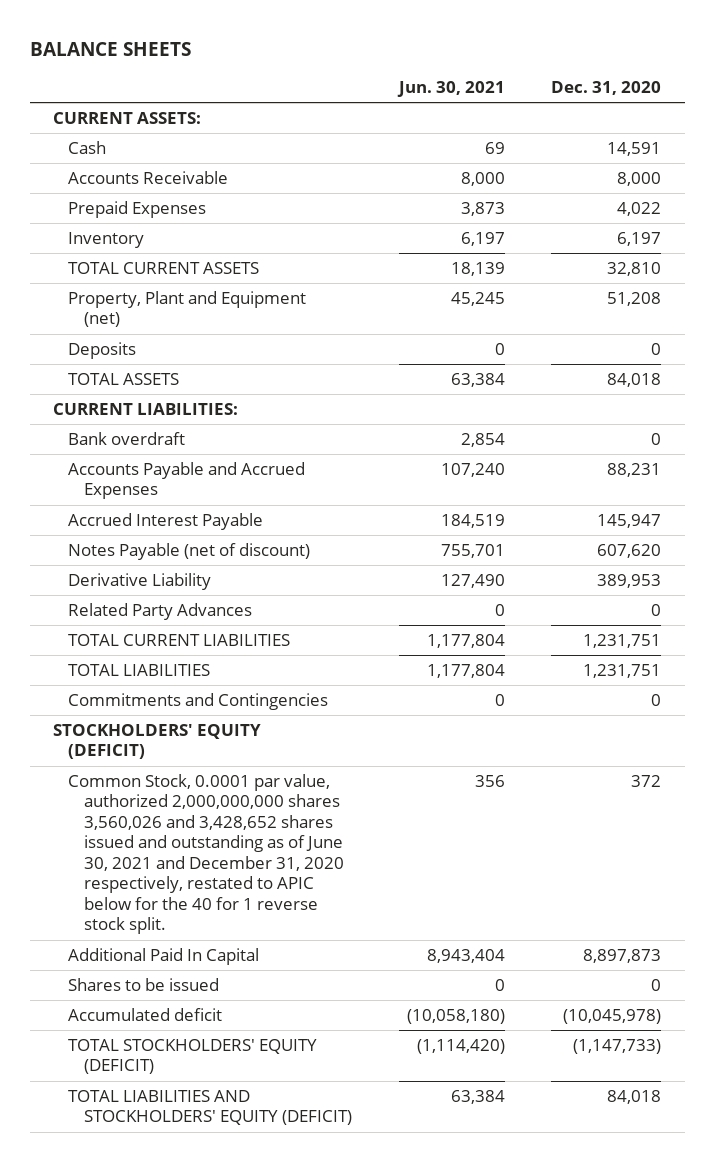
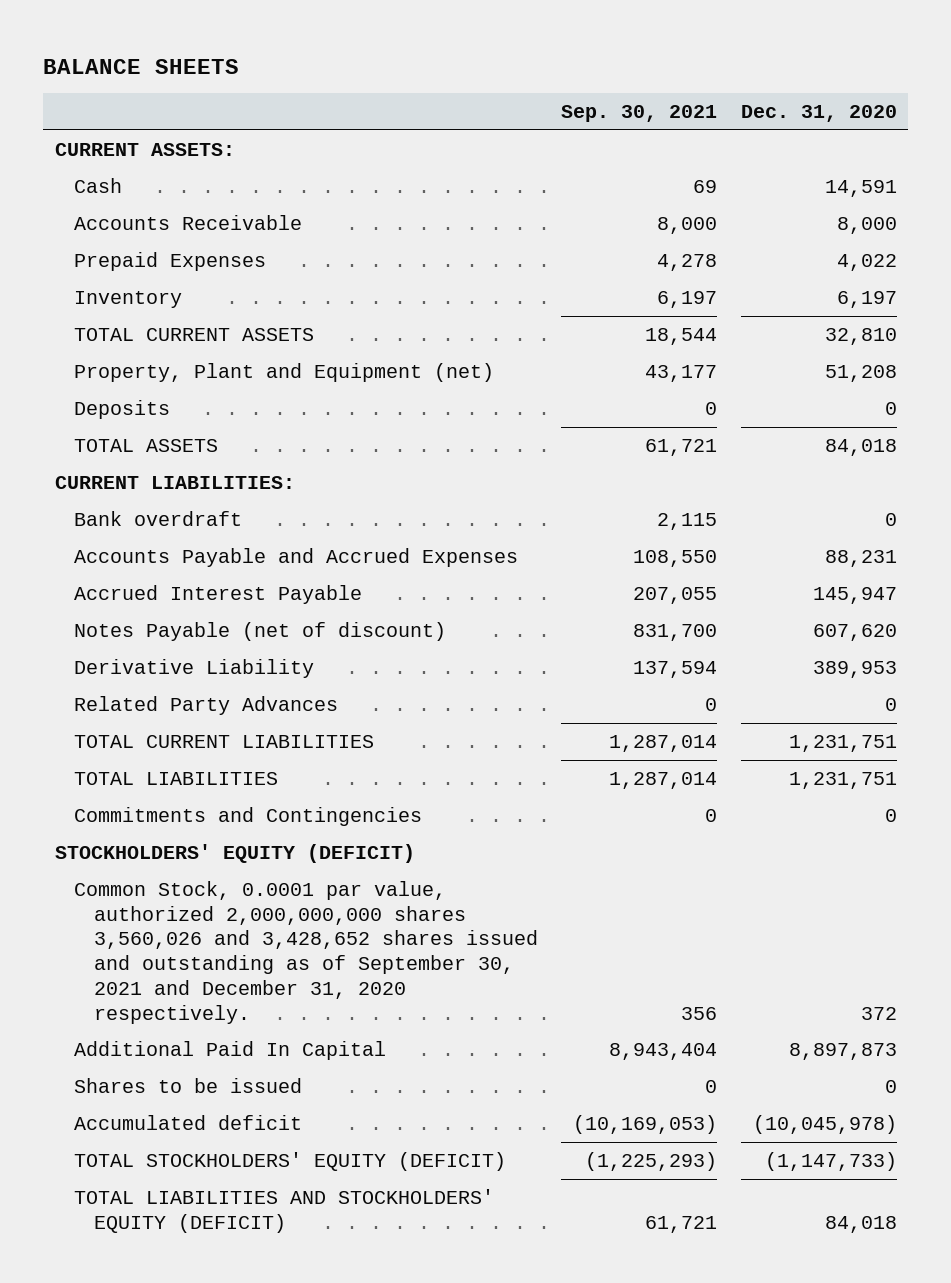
[396,81,505,98] Jun. 30, 2021 -> none
none -> [561,105,718,123] Sep. 30, 2021
[68,773,344,935] Common Stock, 0.0001 par value, authorized 2,000,000,000 shares 3,560,026 and 3,428,652 shares issued and outstanding as of June 30, 2021 and December 31, 2020 respectively, restated to APIC below for the 40 for 1 reverse stock split. -> [74,880,538,1024] Common Stock, 0.0001 par value, authorized 2,000,000,000 shares 3,560,026 and 3,428,652 shares issued and outstanding as of September 30, 2021 and December 31, 2020 respectively.

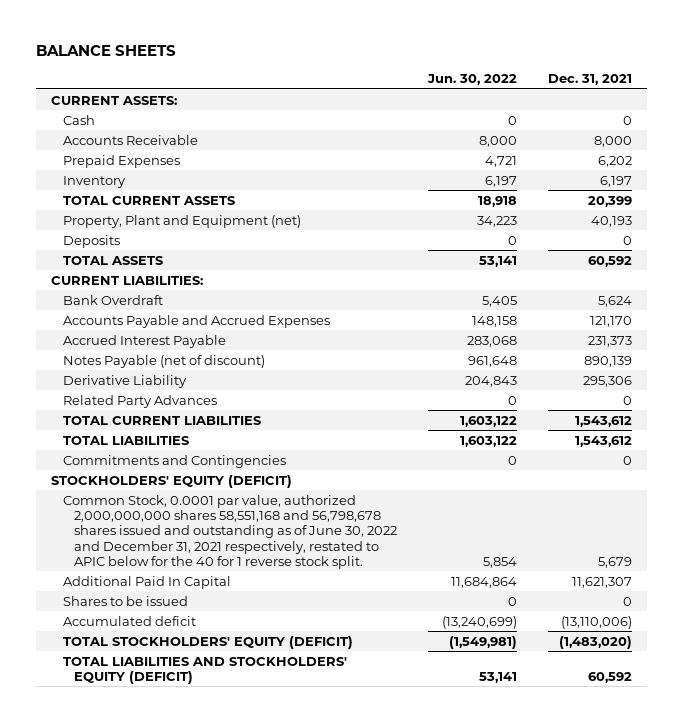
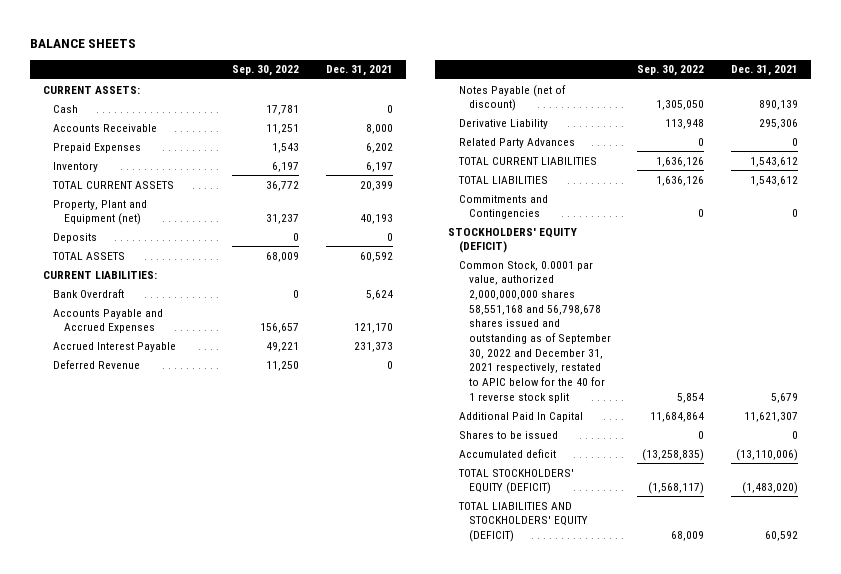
[427,74,518,86] Jun. 30, 2022 -> none
none -> [232,65,300,77] Sep. 30, 2022
none -> [53,359,141,369] Deferred Revenue
[62,494,398,570] Common Stock, 0.0001 par value, authorized 2,000,000,000 shares 58,551,168 and 56,798,678 shares issued and outstanding as of June 30, 2022 and December 31, 2021 respectively, restated to APIC below for the 40 for 1 reverse stock split. -> [458,260,611,403] Common Stock, 0.0001 par value, authorized 2,000,000,000 shares 58,551,168 and 56,798,678 shares issued and outstanding as of September 30, 2022 and December 31, 2021 respectively, restated to APIC below for the 40 for 1 reverse stock split

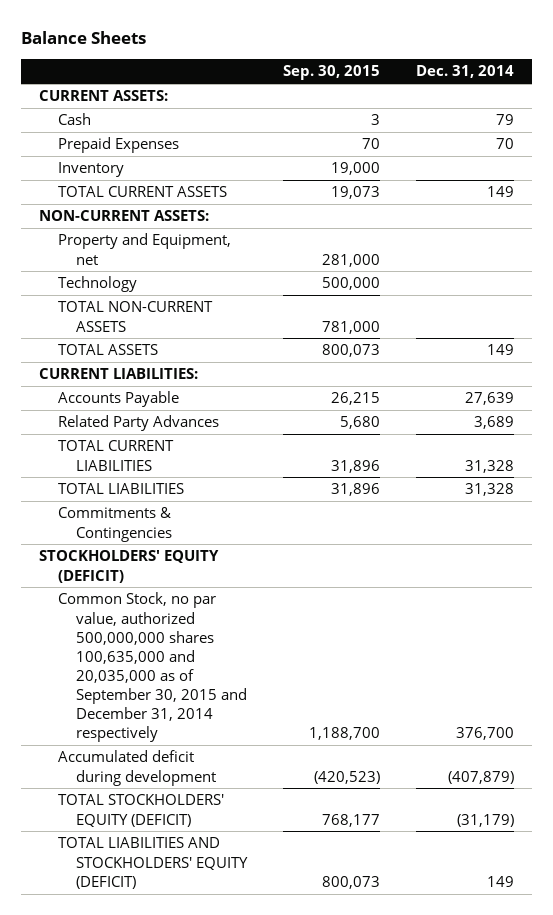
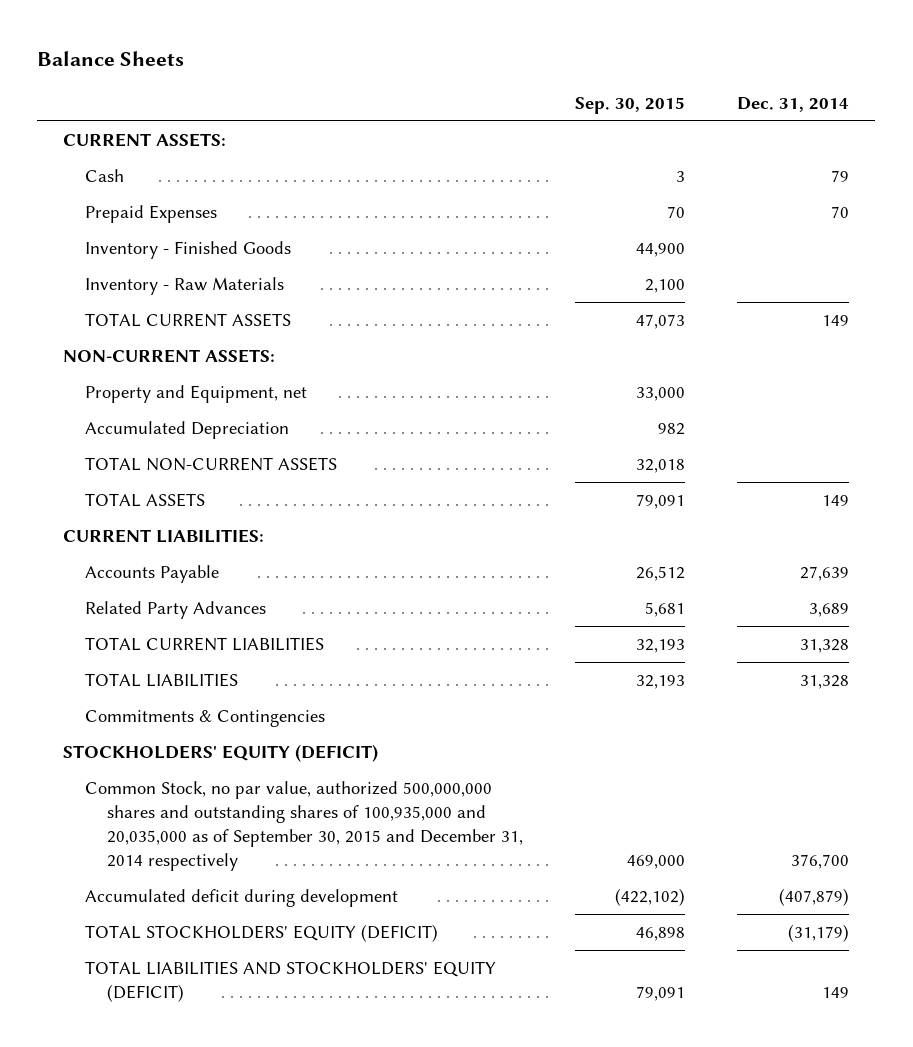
[57,162,124,178] Inventory -> none
none -> [85,240,292,259] Inventory - Finished Goods
none -> [85,276,285,295] Inventory - Raw Materials
[331,186,381,200] 19,073 -> [636,313,686,329] 47,073
[57,276,137,293] Technology -> none
[322,253,381,267] 281,000 -> [636,386,686,401] 33,000
none -> [85,420,290,439] Accumulated Depreciation
[322,320,381,334] 781,000 -> [636,458,686,473] 32,018
[322,344,381,358] 800,073 -> [636,493,686,509] 79,091
[331,392,381,406] 26,215 -> [636,565,686,581] 26,512
[340,416,381,430] 5,680 -> [645,601,686,617] 5,681
[331,459,381,473] 31,896 -> [636,638,686,653] 32,193
[331,483,381,497] 31,896 -> [636,674,686,689] 32,193
[57,592,248,743] Common Stock, no par value, authorized 500,000,000 shares 100,635,000 and 20,035,000 as of September 30, 2015 and December 31, 2014 respectively -> [85,780,524,872] Common Stock, no par value, authorized 500,000,000 shares and outstanding shares of 100,935,000 and 20,035,000 as of September 30, 2015 and December 31, 2014 respectively
[309,727,381,741] 1,188,700 -> [627,855,686,870] 469,000
[314,770,381,784] (420,523) -> [615,887,686,906] (422,102)
[322,813,381,827] 768,177 -> [636,926,686,941] 46,898
[322,875,381,889] 800,073 -> [636,986,686,1002] 79,091

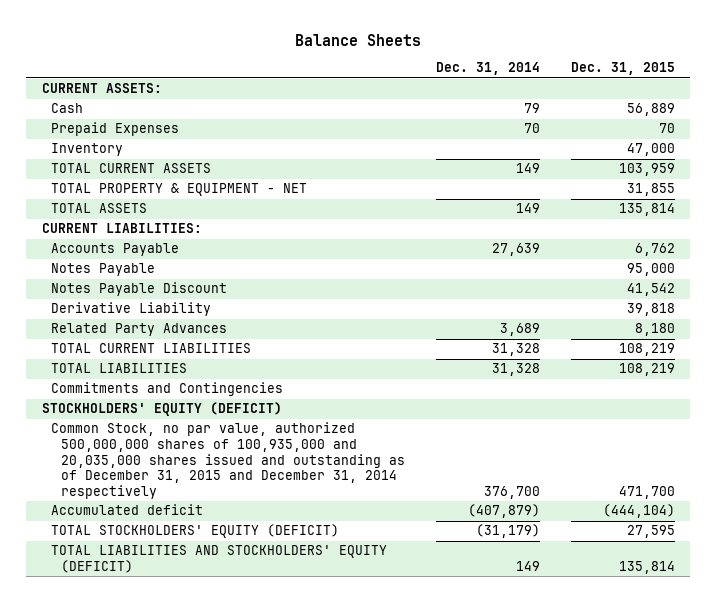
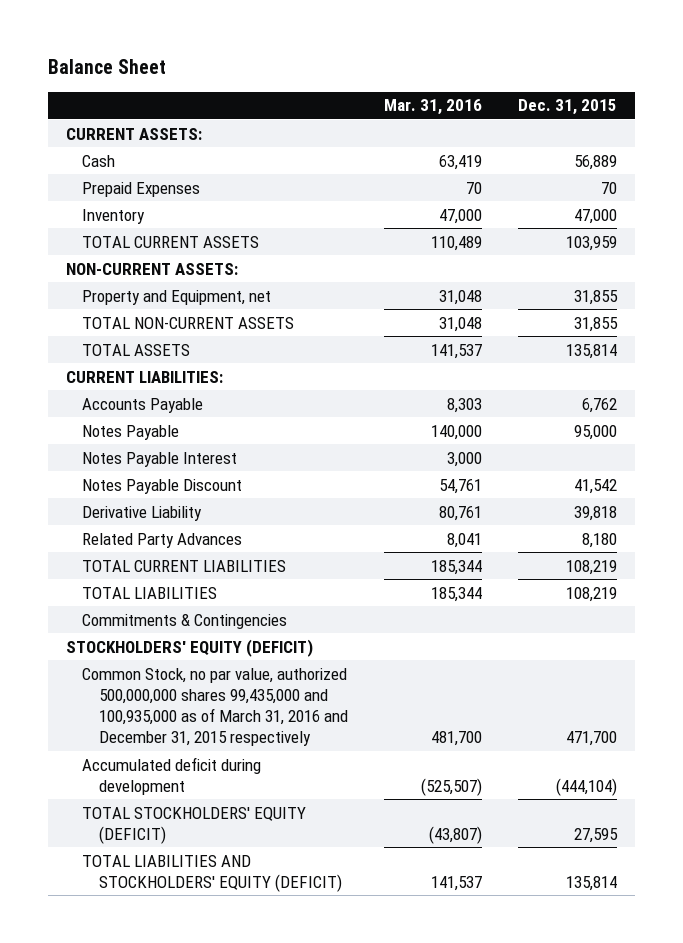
[295,33,422,46] Balance Sheets -> [47,59,166,75] Balance Sheet
[435,62,540,76] Dec. 31, 2014 -> none
none -> [383,99,482,116] Mar. 31, 2016
none -> [65,262,238,275] NON-CURRENT ASSETS:
[51,183,308,197] TOTAL PROPERTY & EQUIPMENT - NET -> [82,289,272,305] Property and Equipment, net
none -> [82,316,295,329] TOTAL NON-CURRENT ASSETS
none -> [82,451,238,467] Notes Payable Interest
[51,382,284,397] Commitments and Contingencies -> [82,613,288,629] Commitments & Contingencies
[51,422,405,499] Common Stock, no par value, authorized 500,000,000 shares of 100,935,000 and 20,035,000 shares issued and outstanding as of December 31, 2015 and December 31, 2014 respectively -> [82,667,348,747] Common Stock, no par value, authorized 500,000,000 shares 99,435,000 and 100,935,000 as of March 31, 2016 and December 31, 2015 respectively
[51,504,204,516] Accumulated deficit -> [82,756,262,795] Accumulated deficit during development

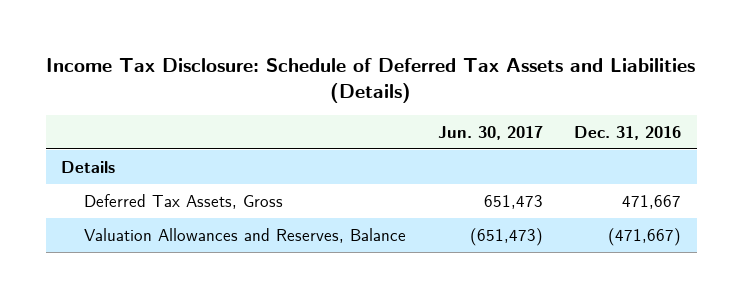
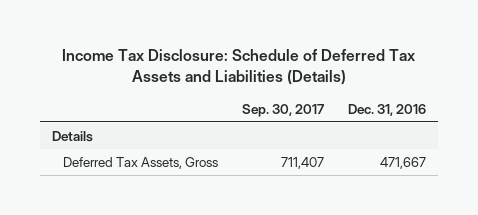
[437,125,543,140] Jun. 30, 2017 -> none
none -> [242,103,325,117] Sep. 30, 2017
[84,227,407,243] Valuation Allowances and Reserves, Balance -> none

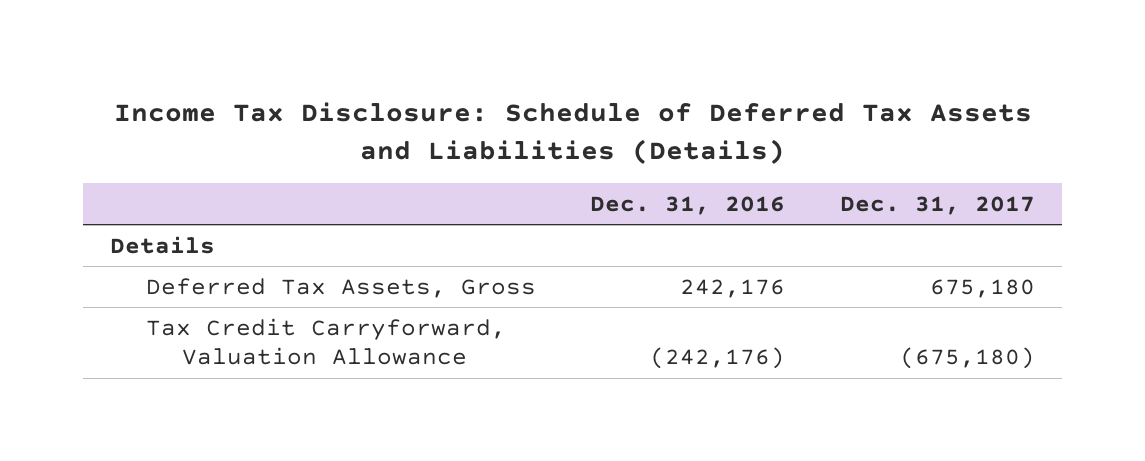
[242,103,325,117] Sep. 30, 2017 -> none
none -> [839,195,1035,215] Dec. 31, 2017
[380,156,427,169] 471,667 -> [680,278,786,298] 242,176
none -> [146,317,507,366] Tax Credit Carryforward, Valuation Allowance

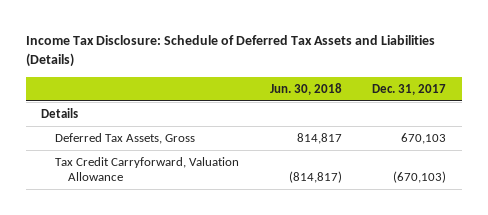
[590,195,786,215] Dec. 31, 2016 -> none
none -> [269,82,342,95] Jun. 30, 2018
[929,278,1035,298] 675,180 -> [401,133,447,145] 670,103
[899,347,1035,370] (675,180) -> [393,171,447,184] (670,103)

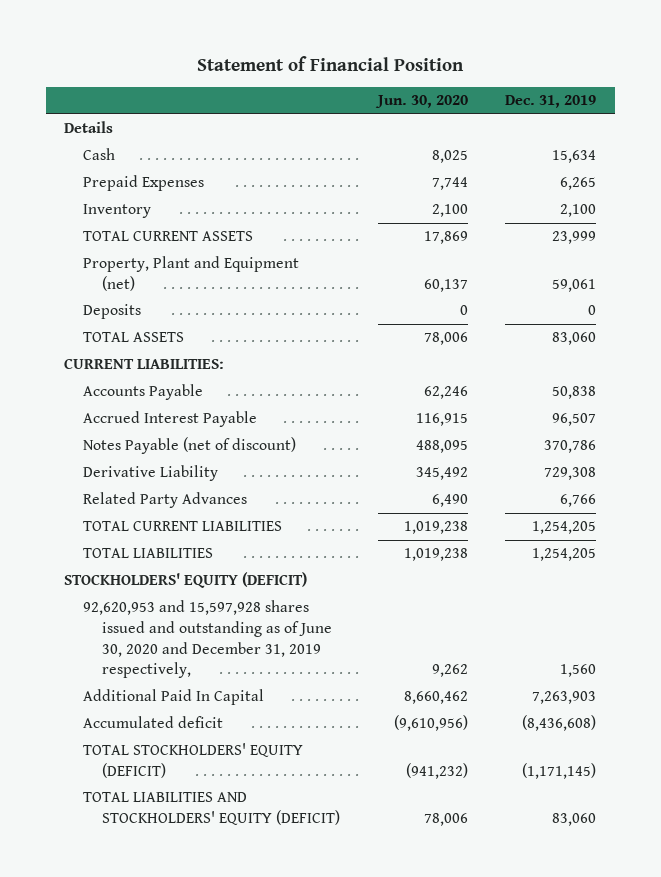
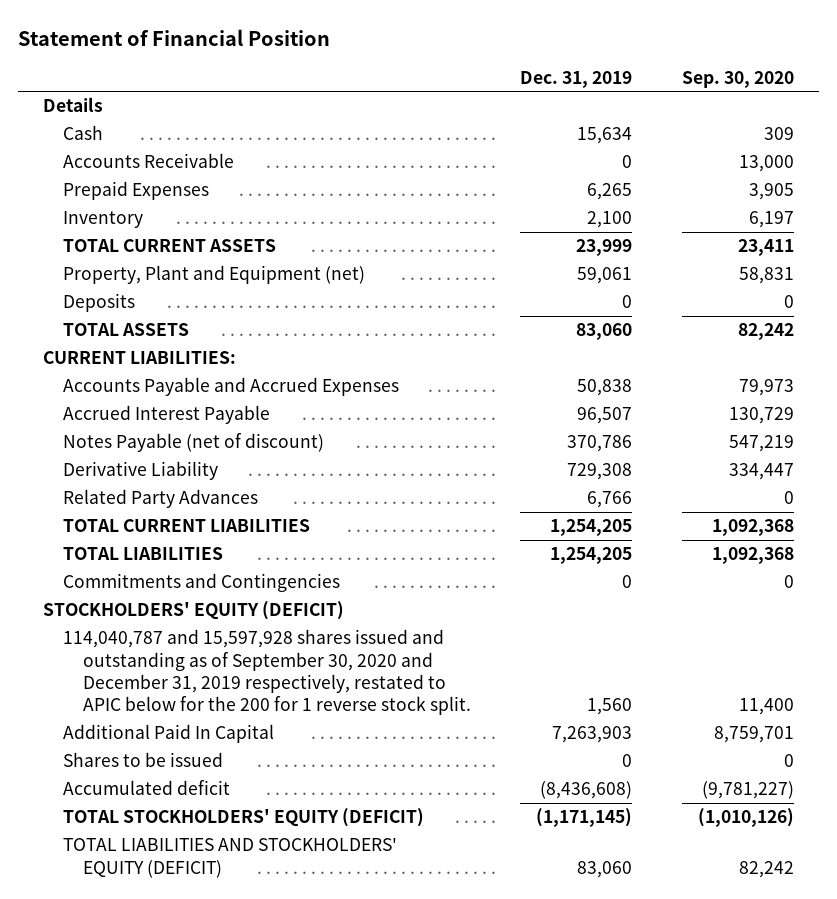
[374,95,468,109] Jun. 30, 2020 -> none
none -> [681,70,794,88] Sep. 30, 2020
none -> [63,153,235,169] Accounts Receivable
[83,384,204,401] Accounts Payable -> [63,377,400,397] Accounts Payable and Accrued Expenses
none -> [63,573,341,593] Commitments and Contingencies
[83,600,332,679] 92,620,953 and 15,597,928 shares issued and outstanding as of June 30, 2020 and December 31, 2019 respectively, -> [63,629,472,716] 114,040,787 and 15,597,928 shares issued and outstanding as of September 30, 2020 and December 31, 2019 respectively, restated to APIC below for the 200 for 1 reverse stock split.
none -> [63,752,224,768] Shares to be issued

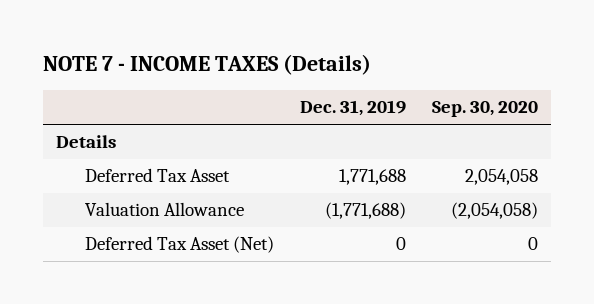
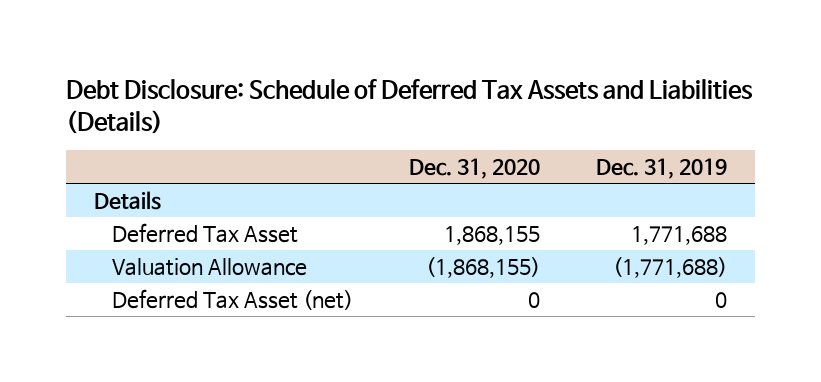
[42,54,371,76] NOTE 7 - INCOME TAXES (Details) -> [66,78,754,134] Debt Disclosure: Schedule of Deferred Tax Assets and Liabilities (Details)
[432,101,539,118] Sep. 30, 2020 -> none
none -> [409,157,541,179] Dec. 31, 2020
[84,236,274,254] Deferred Tax Asset (Net) -> [112,288,354,310] Deferred Tax Asset (net)

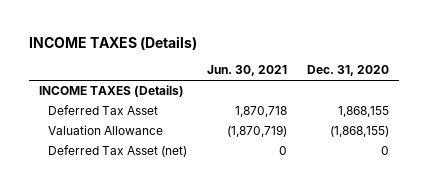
[66,78,754,134] Debt Disclosure: Schedule of Deferred Tax Assets and Liabilities (Details) -> [29,36,198,51] INCOME TAXES (Details)
[596,157,728,179] Dec. 31, 2019 -> none
none -> [207,65,288,77] Jun. 30, 2021
[94,190,162,210] Details -> [39,85,185,98] INCOME TAXES (Details)

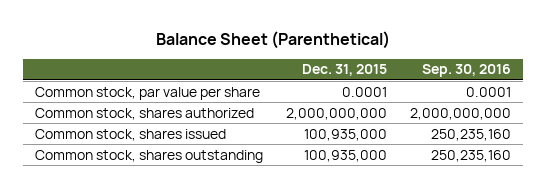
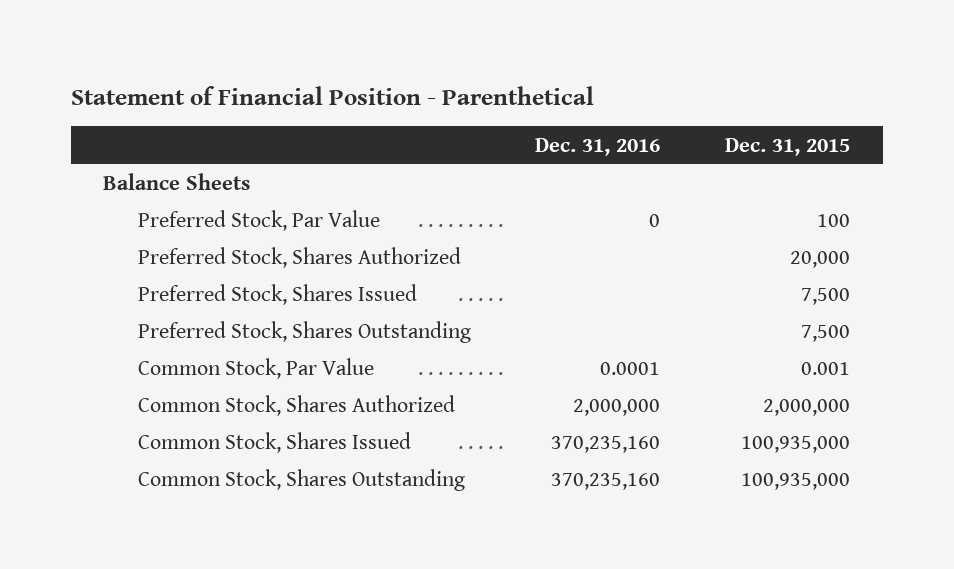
[155,30,390,49] Balance Sheet (Parenthetical) -> [70,85,594,105] Statement of Financial Position - Parenthetical
[422,64,512,78] Sep. 30, 2016 -> none
none -> [535,137,661,156] Dec. 31, 2016
none -> [103,173,251,191] Balance Sheets
none -> [137,210,380,232] Preferred Stock, Par Value
none -> [137,247,461,269] Preferred Stock, Shares Authorized
none -> [137,284,417,306] Preferred Stock, Shares Issued
none -> [137,321,471,344] Preferred Stock, Shares Outstanding
[34,86,260,100] Common stock, par value per share -> [137,358,374,380] Common Stock, Par Value
[341,86,387,97] 0.0001 -> [801,362,851,376] 0.001
[34,107,254,120] Common stock, shares authorized -> [137,395,455,417] Common Stock, Shares Authorized
[285,107,387,120] 2,000,000,000 -> [763,399,851,417] 2,000,000
[34,128,226,141] Common stock, shares issued -> [137,432,411,454] Common Stock, Shares Issued
[34,149,263,163] Common stock, shares outstanding -> [137,469,465,492] Common Stock, Shares Outstanding

